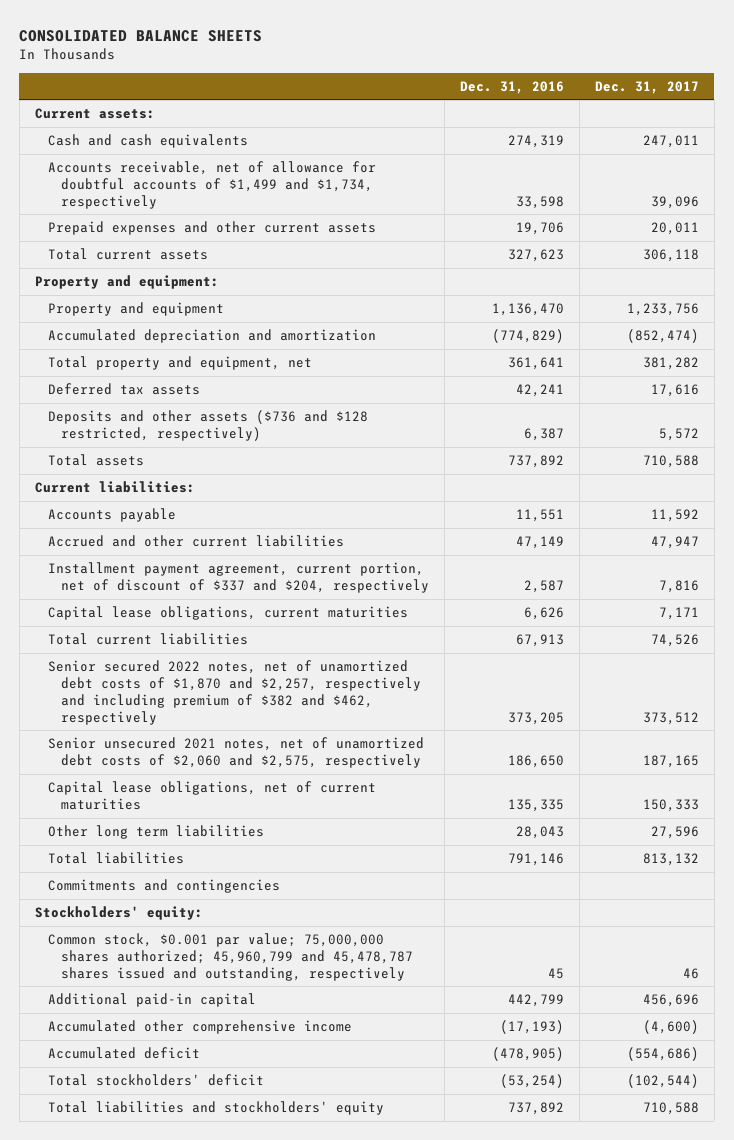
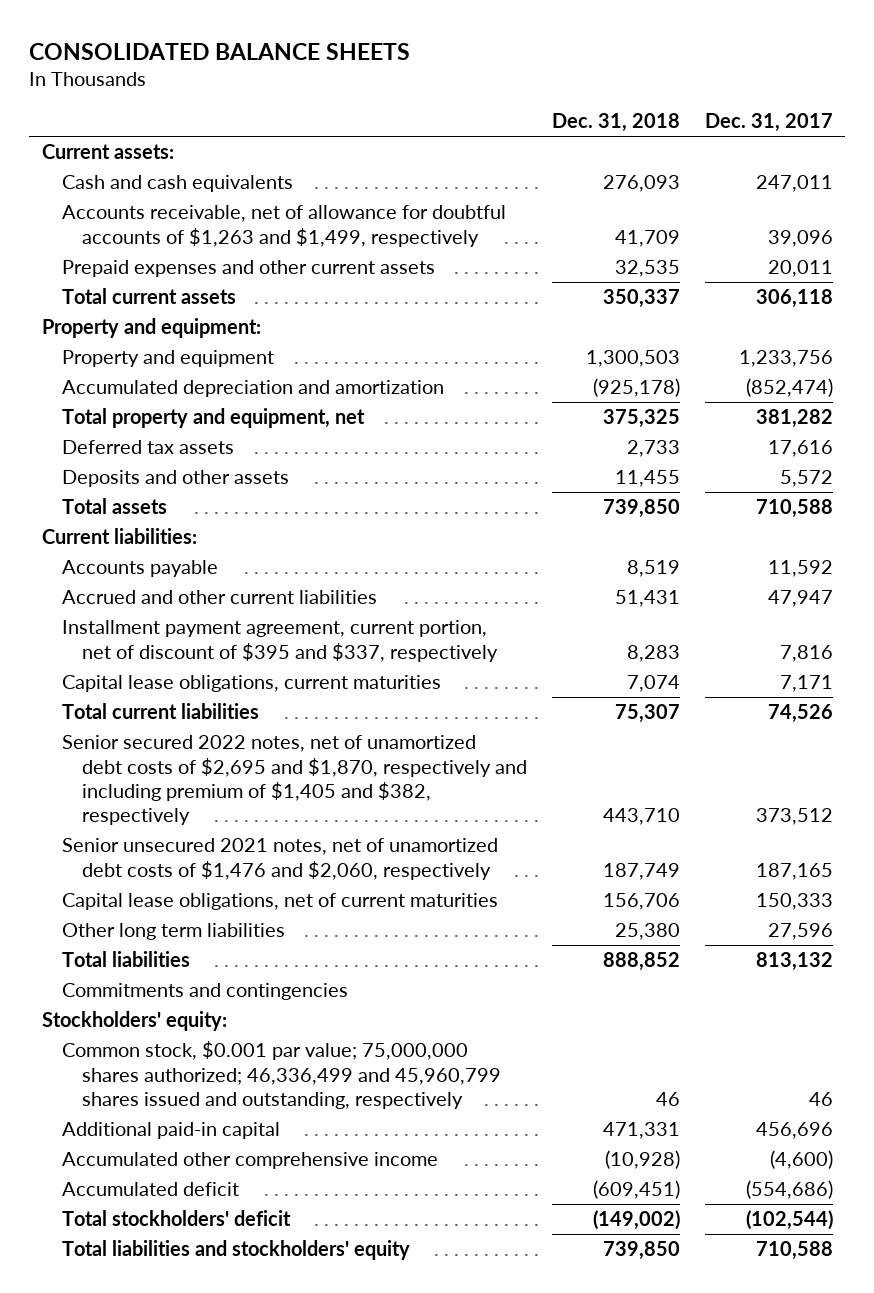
[459,80,564,94] Dec. 31, 2016 -> none
none -> [551,113,680,133] Dec. 31, 2018
[47,161,376,209] Accounts receivable, net of allowance for doubtful accounts of $1,499 and $1,734, respectively -> [61,205,506,247] Accounts receivable, net of allowance for doubtful accounts of $1,263 and $1,499, respectively
[47,410,368,441] Deposits and other assets ($736 and $128 restricted, respectively) -> [61,470,289,488] Deposits and other assets
[47,562,430,593] Installment payment agreement, current portion, net of discount of $337 and $204, respectively -> [61,620,498,662] Installment payment agreement, current portion, net of discount of $395 and $337, respectively
[47,660,422,725] Senior secured 2022 notes, net of unamortized debt costs of $1,870 and $2,257, respectively and including premium of $382 and $462, respectively -> [61,735,527,826] Senior secured 2022 notes, net of unamortized debt costs of $2,695 and $1,870, respectively and including premium of $1,405 and $382, respectively
[47,737,424,768] Senior unsecured 2021 notes, net of unamortized debt costs of $2,060 and $2,575, respectively -> [61,838,498,880] Senior unsecured 2021 notes, net of unamortized debt costs of $1,476 and $2,060, respectively
[47,933,414,981] Common stock, $0.001 par value; 75,000,000 shares authorized; 45,960,799 and 45,478,787 shares issued and outstanding, respectively -> [61,1041,501,1109] Common stock, $0.001 par value; 75,000,000 shares authorized; 46,336,499 and 45,960,799 shares issued and outstanding, respectively

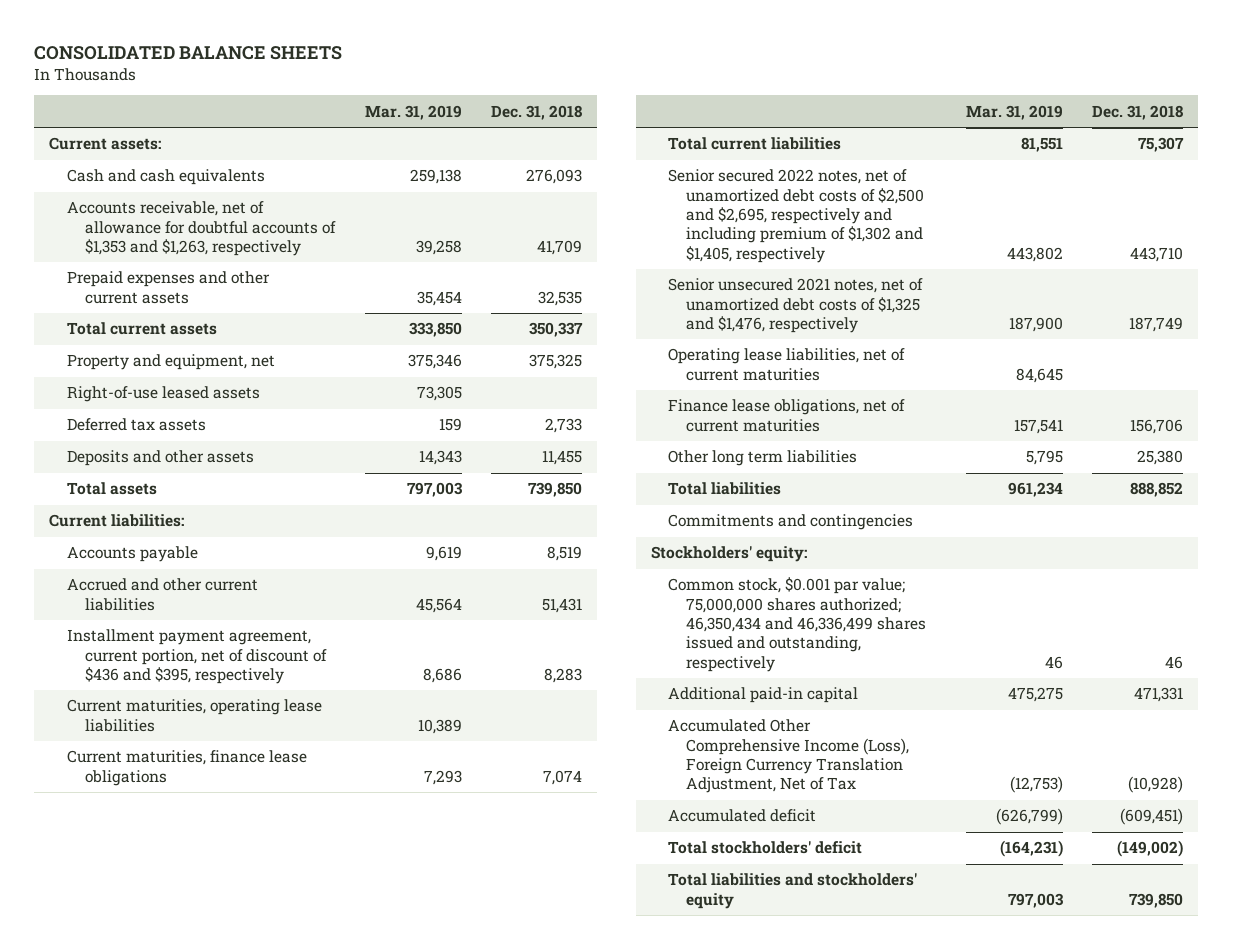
[704,113,833,133] Dec. 31, 2017 -> none
none -> [364,104,462,120] Mar. 31, 2019
[61,205,506,247] Accounts receivable, net of allowance for doubtful accounts of $1,263 and $1,499, respectively -> [67,201,337,257] Accounts receivable, net of allowance for doubtful accounts of $1,353 and $1,263, respectively
[41,318,261,339] Property and equipment: -> none
[61,350,274,368] Property and equipment -> none
[61,380,444,398] Accumulated depreciation and amortization -> none
[61,408,365,429] Total property and equipment, net -> [67,354,276,371] Property and equipment, net
none -> [67,386,261,403] Right-of-use leased assets
[61,620,498,662] Installment payment agreement, current portion, net of discount of $395 and $337, respectively -> [67,629,328,685] Installment payment agreement, current portion, net of discount of $436 and $395, respectively
none -> [67,699,323,732] Current maturities, operating lease liabilities
[61,675,441,693] Capital lease obligations, current maturities -> [67,750,308,786] Current maturities, finance lease obligations
[61,735,527,826] Senior secured 2022 notes, net of unamortized debt costs of $2,695 and $1,870, respectively and including premium of $1,405 and $382, respectively -> [668,169,925,263] Senior secured 2022 notes, net of unamortized debt costs of $2,500 and $2,695, respectively and including premium of $1,302 and $1,405, respectively
[61,838,498,880] Senior unsecured 2021 notes, net of unamortized debt costs of $1,476 and $2,060, respectively -> [668,278,924,334] Senior unsecured 2021 notes, net of unamortized debt costs of $1,325 and $1,476, respectively
none -> [668,348,906,381] Operating lease liabilities, net of current maturities
[61,893,498,911] Capital lease obligations, net of current maturities -> [668,399,906,432] Finance lease obligations, net of current maturities
[61,1041,501,1109] Common stock, $0.001 par value; 75,000,000 shares authorized; 46,336,499 and 45,960,799 shares issued and outstanding, respectively -> [668,577,927,672] Common stock, $0.001 par value; 75,000,000 shares authorized; 46,350,434 and 46,336,499 shares issued and outstanding, respectively
[61,1152,438,1170] Accumulated other comprehensive income -> [668,719,910,794] Accumulated Other Comprehensive Income (Loss), Foreign Currency Translation Adjustment, Net of Tax

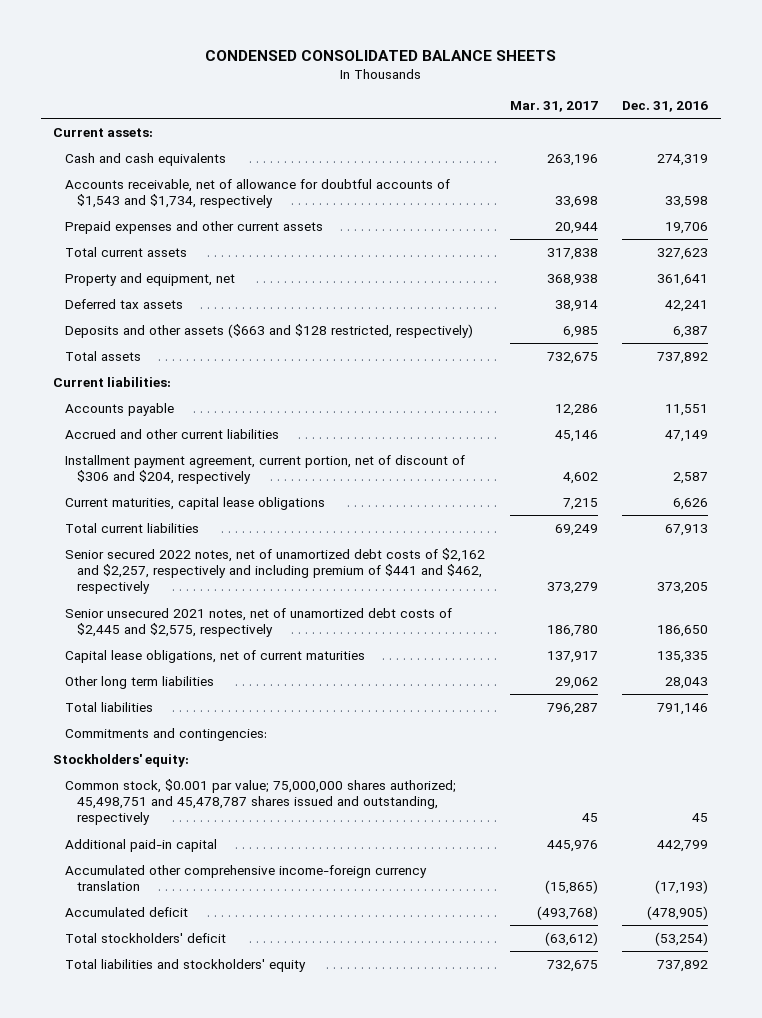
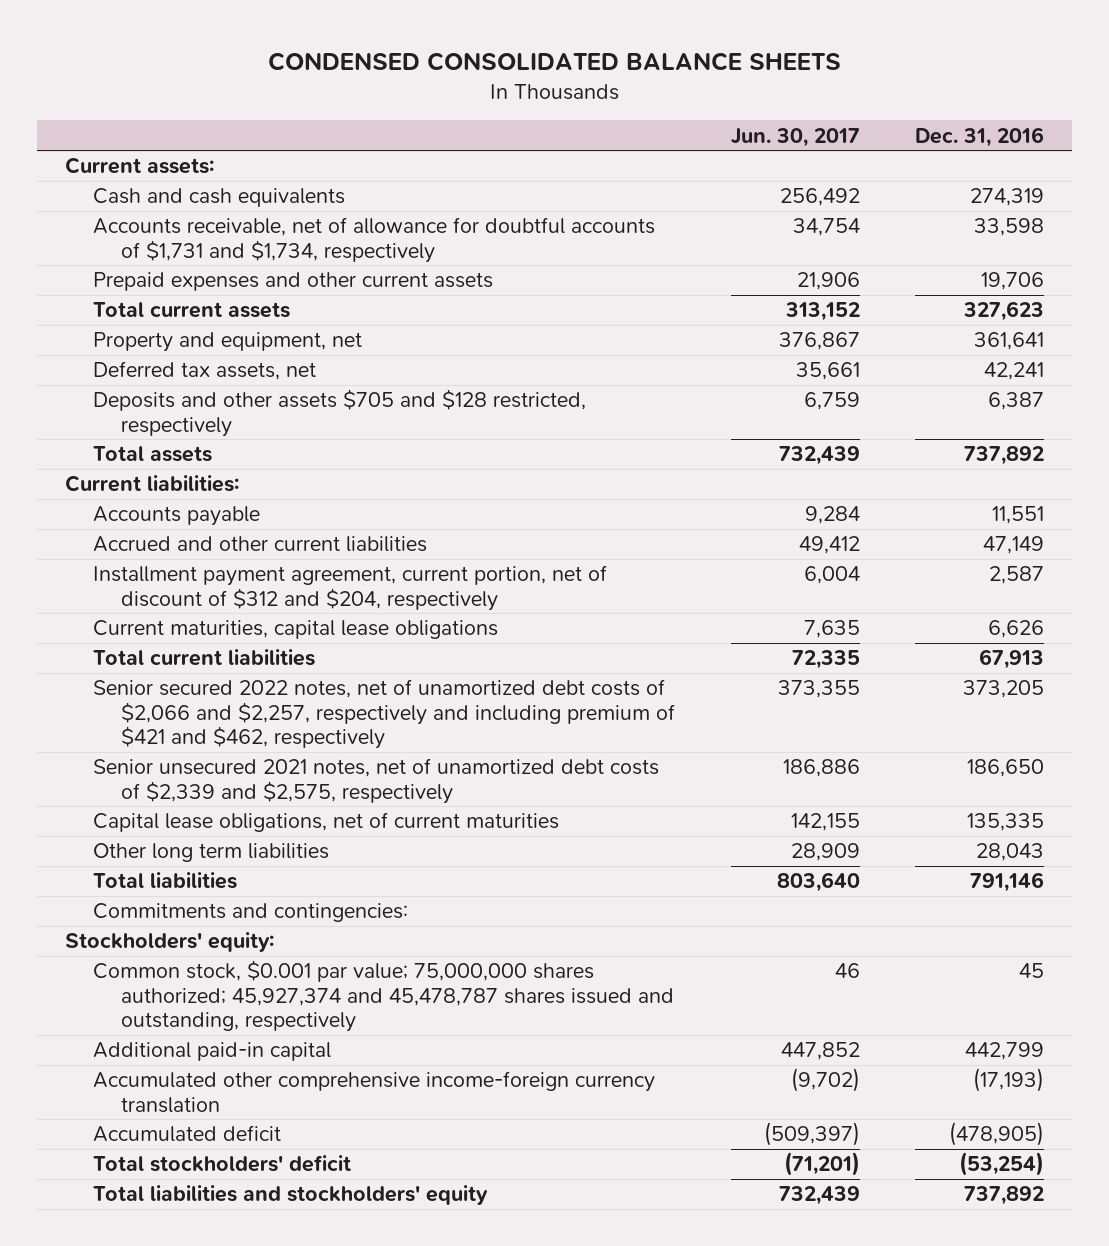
[509,101,598,113] Mar. 31, 2017 -> none
none -> [730,127,860,147] Jun. 30, 2017
[65,178,451,209] Accounts receivable, net of allowance for doubtful accounts of $1,543 and $1,734, respectively -> [92,217,655,263] Accounts receivable, net of allowance for doubtful accounts of $1,731 and $1,734, respectively
[65,298,184,309] Deferred tax assets -> [92,361,316,381] Deferred tax assets, net
[65,323,474,338] Deposits and other assets ($663 and $128 restricted, respectively) -> [92,389,586,437] Deposits and other assets $705 and $128 restricted, respectively
[65,454,466,485] Installment payment agreement, current portion, net of discount of $306 and $204, respectively -> [92,565,607,611] Installment payment agreement, current portion, net of discount of $312 and $204, respectively
[65,547,486,595] Senior secured 2022 notes, net of unamortized debt costs of $2,162 and $2,257, respectively and including premium of $441 and $462, respectively -> [92,679,676,750] Senior secured 2022 notes, net of unamortized debt costs of $2,066 and $2,257, respectively and including premium of $421 and $462, respectively
[65,607,453,638] Senior unsecured 2021 notes, net of unamortized debt costs of $2,445 and $2,575, respectively -> [92,758,659,804] Senior unsecured 2021 notes, net of unamortized debt costs of $2,339 and $2,575, respectively
[65,778,457,826] Common stock, $0.001 par value; 75,000,000 shares authorized; 45,498,751 and 45,478,787 shares issued and outstanding, respectively -> [92,960,675,1033] Common stock, $0.001 par value; 75,000,000 shares authorized; 45,927,374 and 45,478,787 shares issued and outstanding, respectively

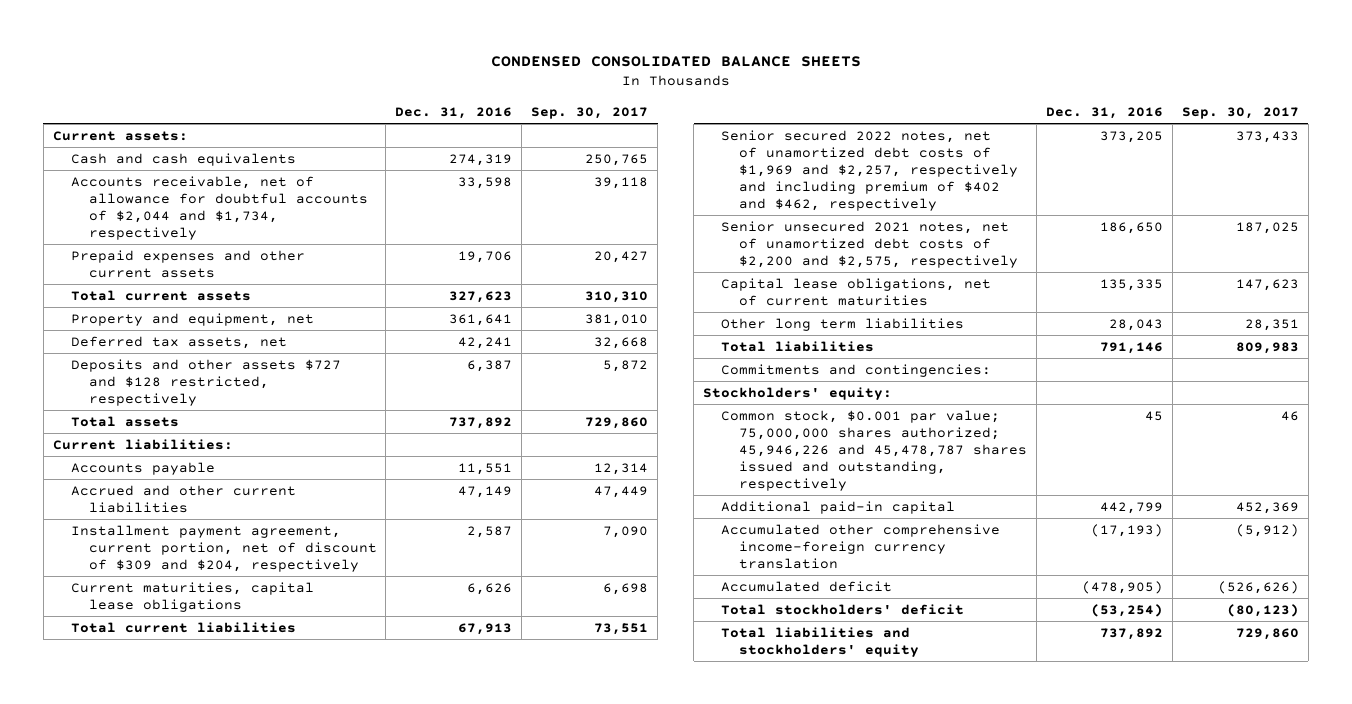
[730,127,860,147] Jun. 30, 2017 -> none
none -> [531,106,649,119] Sep. 30, 2017
[92,217,655,263] Accounts receivable, net of allowance for doubtful accounts of $1,731 and $1,734, respectively -> [70,175,368,241] Accounts receivable, net of allowance for doubtful accounts of $2,044 and $1,734, respectively
[92,389,586,437] Deposits and other assets $705 and $128 restricted, respectively -> [70,358,341,407] Deposits and other assets $727 and $128 restricted, respectively
[92,565,607,611] Installment payment agreement, current portion, net of discount of $312 and $204, respectively -> [70,524,377,573] Installment payment agreement, current portion, net of discount of $309 and $204, respectively
[92,679,676,750] Senior secured 2022 notes, net of unamortized debt costs of $2,066 and $2,257, respectively and including premium of $421 and $462, respectively -> [721,129,1019,212] Senior secured 2022 notes, net of unamortized debt costs of $1,969 and $2,257, respectively and including premium of $402 and $462, respectively
[92,758,659,804] Senior unsecured 2021 notes, net of unamortized debt costs of $2,339 and $2,575, respectively -> [721,220,1019,269] Senior unsecured 2021 notes, net of unamortized debt costs of $2,200 and $2,575, respectively
[92,960,675,1033] Common stock, $0.001 par value; 75,000,000 shares authorized; 45,927,374 and 45,478,787 shares issued and outstanding, respectively -> [721,409,1028,492] Common stock, $0.001 par value; 75,000,000 shares authorized; 45,946,226 and 45,478,787 shares issued and outstanding, respectively

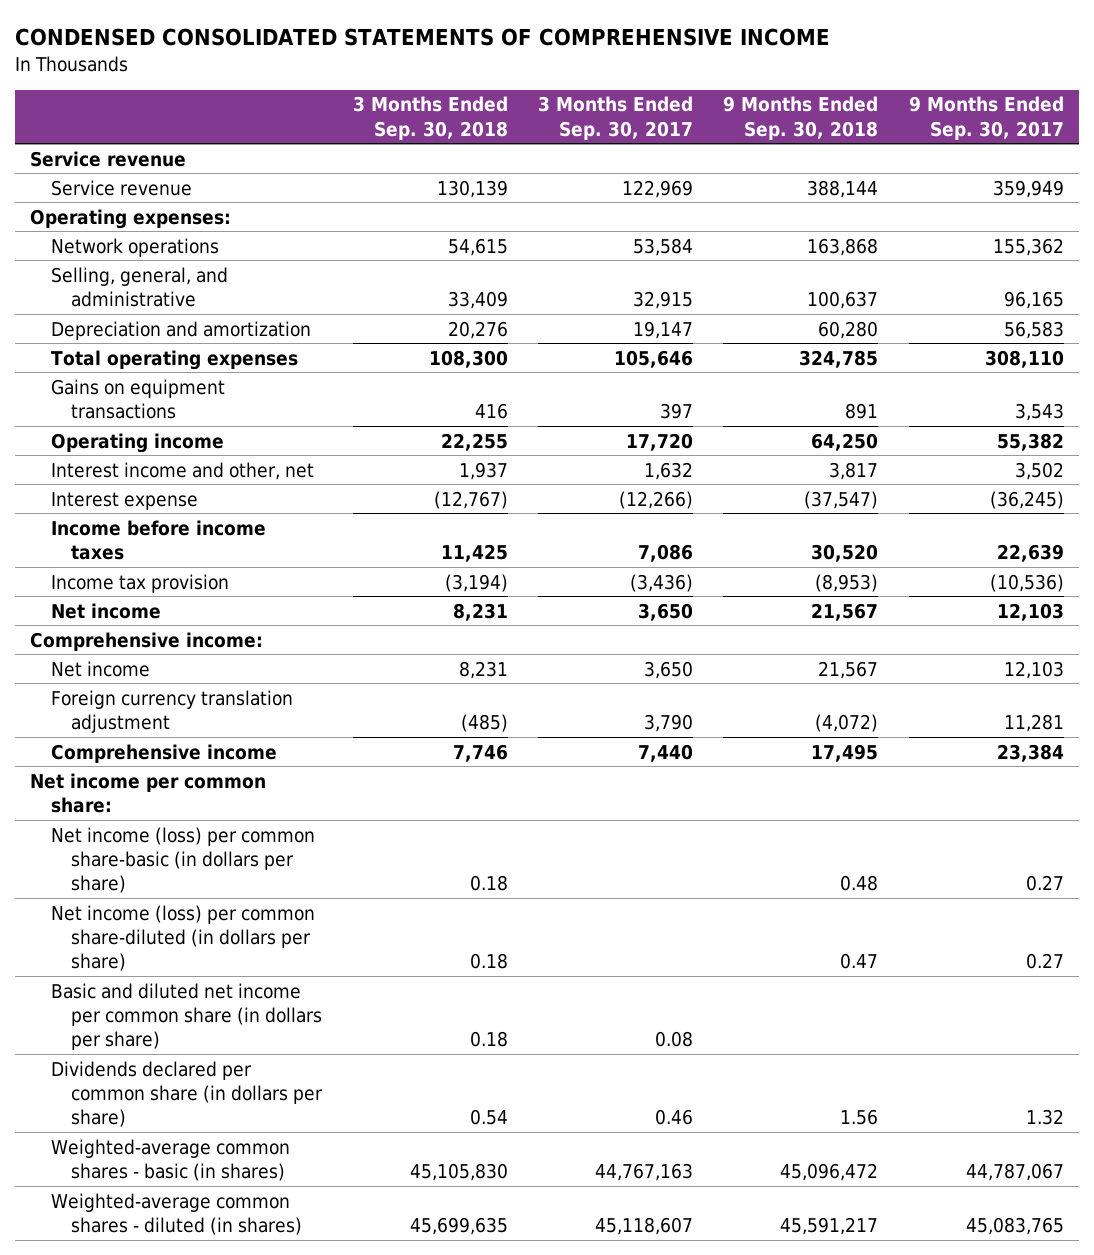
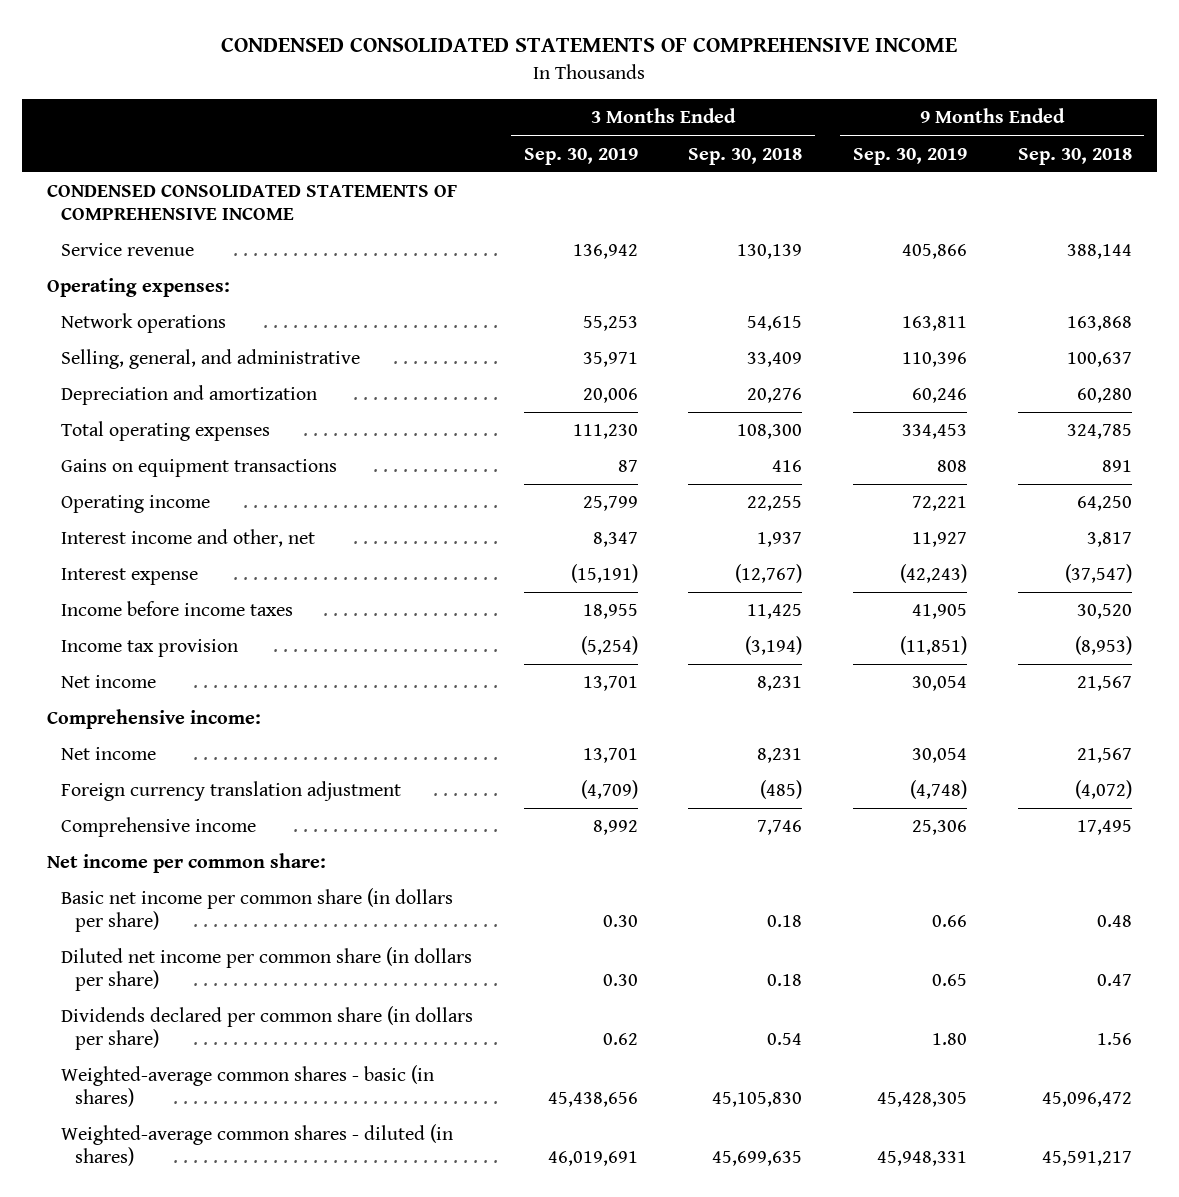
[538,96,694,140] 3 Months Ended Sep. 30, 2017 -> none
[908,96,1064,140] 9 Months Ended Sep. 30, 2017 -> none
none -> [523,147,638,165] Sep. 30, 2019
none -> [852,147,967,165] Sep. 30, 2019
[30,150,187,167] Service revenue -> none
none -> [47,184,458,221] CONDENSED CONSOLIDATED STATEMENTS OF COMPREHENSIVE INCOME
[50,982,323,1051] Basic and diluted net income per common share (in dollars per share) -> none
[50,826,315,894] Net income (loss) per common share-basic (in dollars per share) -> [60,888,453,933] Basic net income per common share (in dollars per share)
[50,904,315,972] Net income (loss) per common share-diluted (in dollars per share) -> [60,947,472,992] Diluted net income per common share (in dollars per share)

